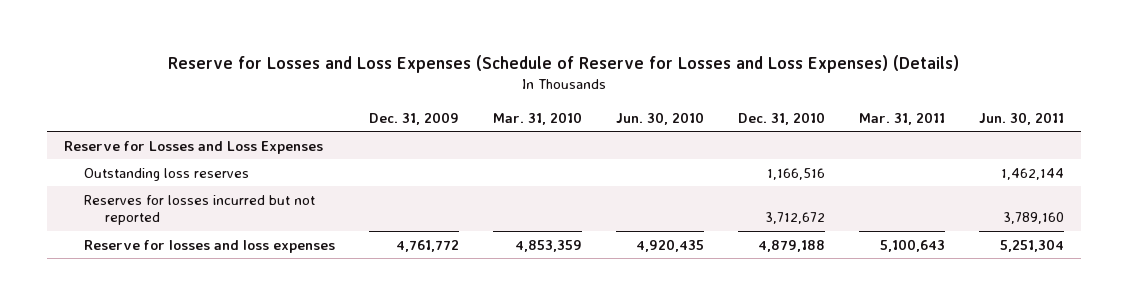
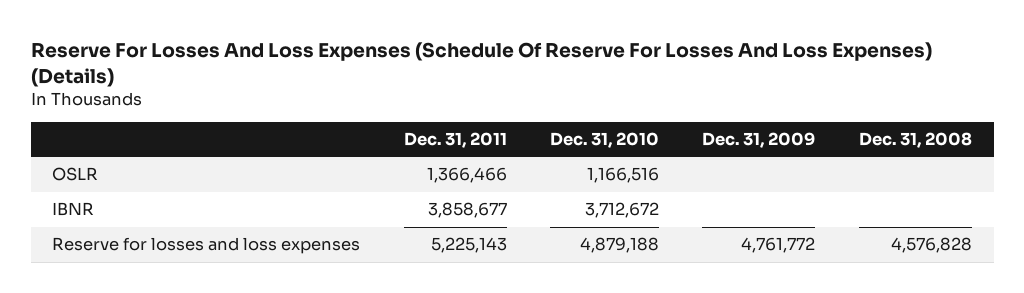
[167,55,959,74] Reserve for Losses and Loss Expenses (Schedule of Reserve for Losses and Loss Expenses) (Details) -> [30,41,932,87] Reserve For Losses And Loss Expenses (Schedule Of Reserve For Losses And Loss Expenses) (Details)
[493,111,583,125] Mar. 31, 2010 -> none
[616,111,705,125] Jun. 30, 2010 -> none
[859,111,946,125] Mar. 31, 2011 -> none
[979,111,1065,125] Jun. 30, 2011 -> none
none -> [403,132,507,149] Dec. 31, 2011
none -> [858,132,972,149] Dec. 31, 2008
[63,140,323,154] Reserve for Losses and Loss Expenses -> none
[84,167,250,181] Outstanding loss reserves -> [52,167,99,182] OSLR
[84,194,316,226] Reserves for losses incurred but not reported -> [52,202,95,217] IBNR

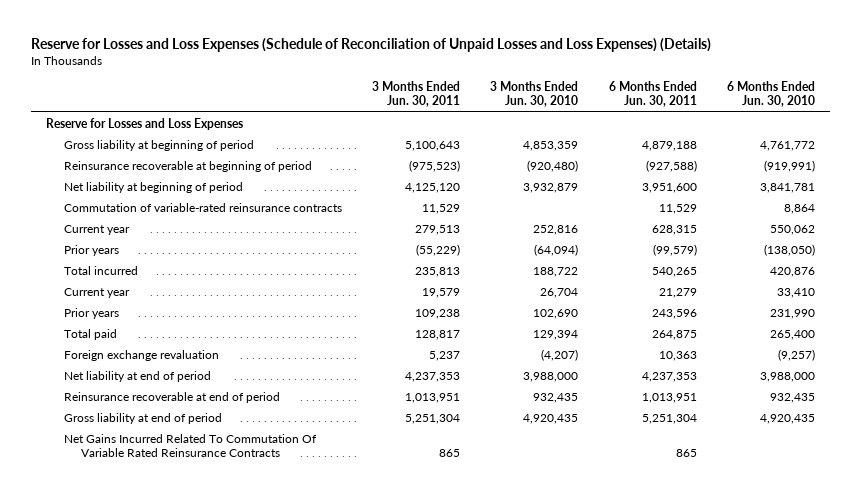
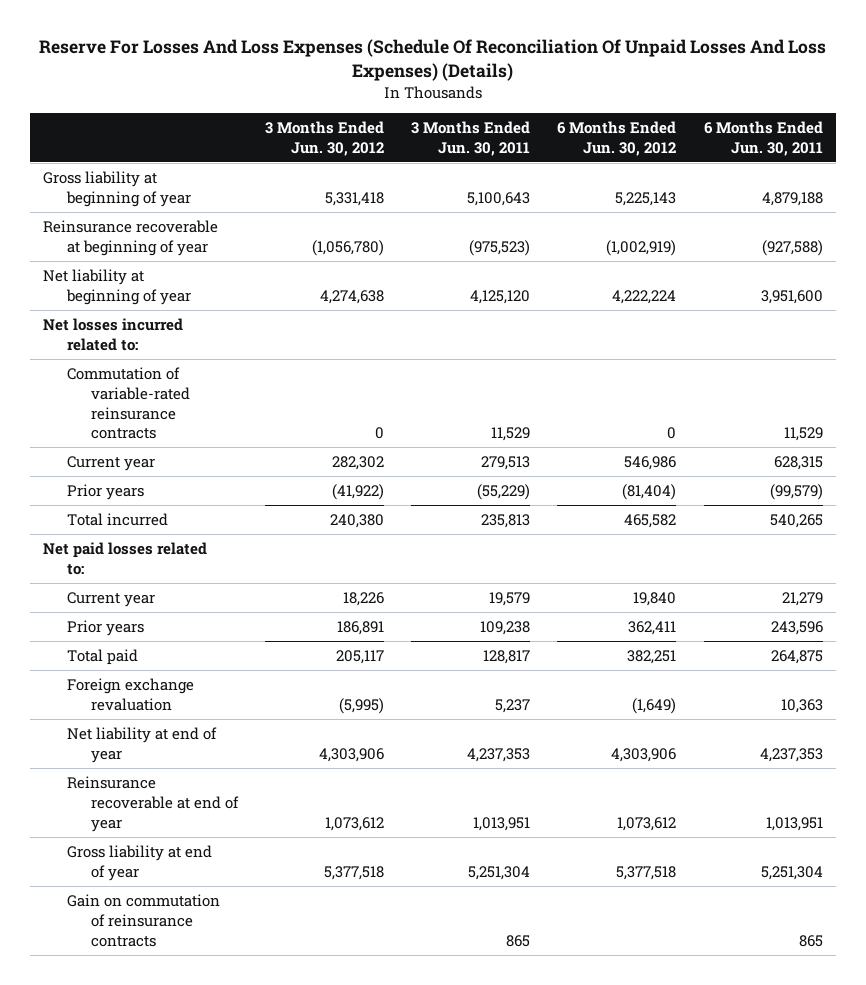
[31,38,712,53] Reserve for Losses and Loss Expenses (Schedule of Reconciliation of Unpaid Losses and Loss Expenses) (Details) -> [38,39,826,82] Reserve For Losses And Loss Expenses (Schedule Of Reconciliation Of Unpaid Losses And Loss Expenses) (Details)
[490,81,579,108] 3 Months Ended Jun. 30, 2010 -> none
[727,81,816,108] 6 Months Ended Jun. 30, 2010 -> none
none -> [264,120,384,156] 3 Months Ended Jun. 30, 2012
none -> [557,120,677,156] 6 Months Ended Jun. 30, 2012
[46,117,244,130] Reserve for Losses and Loss Expenses -> none
[63,139,254,151] Gross liability at beginning of period -> [43,171,192,207] Gross liability at beginning of year
[63,160,312,172] Reinsurance recoverable at beginning of period -> [43,220,219,256] Reinsurance recoverable at beginning of year
[63,181,243,193] Net liability at beginning of period -> [43,269,192,305] Net liability at beginning of year
none -> [43,318,184,351] Net losses incurred related to:
none -> [43,542,208,575] Net paid losses related to:
[63,370,211,382] Net liability at end of period -> [67,727,218,763] Net liability at end of year
[63,391,280,403] Reinsurance recoverable at end of period -> [67,776,239,832] Reinsurance recoverable at end of year
[63,412,222,424] Gross liability at end of period -> [67,845,213,881] Gross liability at end of year
[63,433,317,457] Net Gains Incurred Related To Commutation Of Variable Rated Reinsurance Contracts -> [67,894,221,947] Gain on commutation of reinsurance contracts

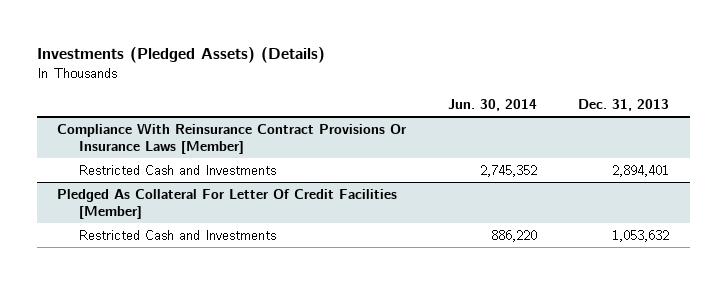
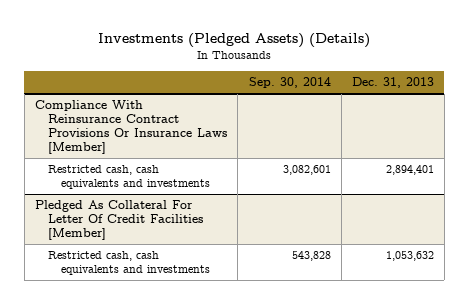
[447,98,537,111] Jun. 30, 2014 -> none
none -> [248,77,331,89] Sep. 30, 2014
[78,165,276,176] Restricted Cash and Investments -> [48,165,211,190] Restricted cash, cash equivalents and investments
[78,230,276,241] Restricted Cash and Investments -> [48,251,211,276] Restricted cash, cash equivalents and investments

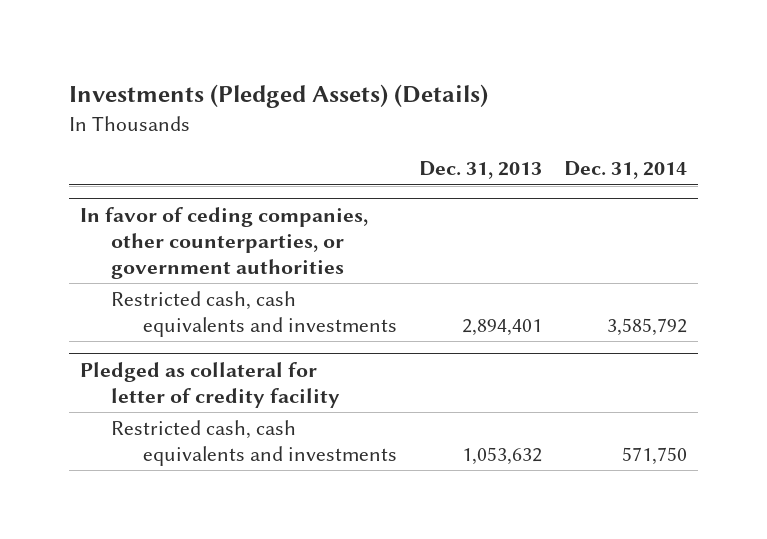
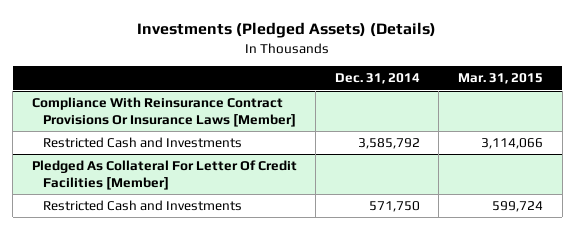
[418,161,542,180] Dec. 31, 2013 -> none
none -> [457,73,543,85] Mar. 31, 2015
[79,207,368,279] In favor of ceding companies, other counterparties, or government authorities -> [31,97,297,127] Compliance With Reinsurance Contract Provisions Or Insurance Laws [Member]
[111,291,397,338] Restricted cash, cash equivalents and investments -> [43,137,243,149] Restricted Cash and Investments
[79,362,341,409] Pledged as collateral for letter of credity facility -> [31,160,297,190] Pledged As Collateral For Letter Of Credit Facilities [Member]
[111,420,397,467] Restricted cash, cash equivalents and investments -> [43,200,243,212] Restricted Cash and Investments

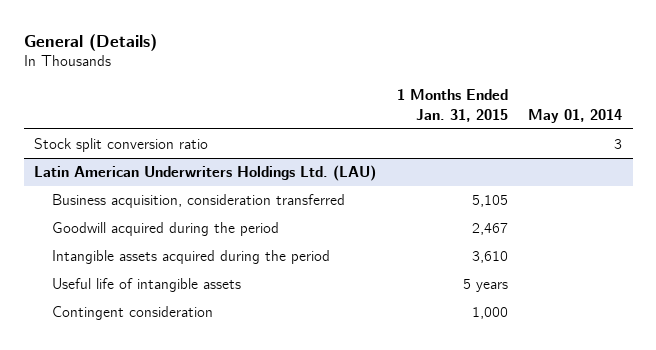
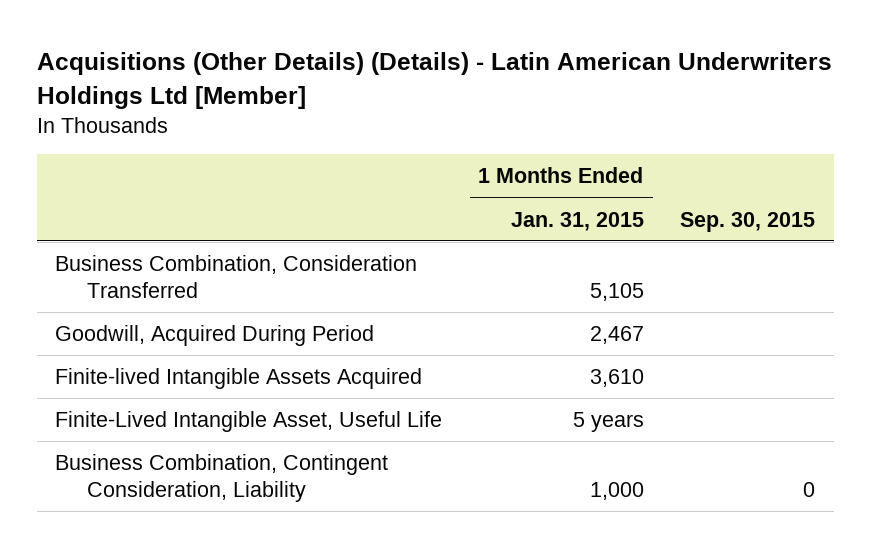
[23,33,157,51] General (Details) -> [37,52,833,109] Acquisitions (Other Details) (Details) - Latin American Underwriters Holdings Ltd [Member]
[528,108,623,123] May 01, 2014 -> none
none -> [680,211,816,232] Sep. 30, 2015
[33,138,208,153] Stock split conversion ratio -> none
[33,165,376,182] Latin American Underwriters Holdings Ltd. (LAU) -> none
[52,194,346,209] Business acquisition, consideration transferred -> [55,255,418,299] Business Combination, Consideration Transferred
[52,222,280,237] Goodwill acquired during the period -> [55,325,375,347] Goodwill, Acquired During Period
[52,250,331,265] Intangible assets acquired during the period -> [55,368,423,390] Finite-lived Intangible Assets Acquired
[52,278,242,293] Useful life of intangible assets -> [55,411,443,433] Finite-Lived Intangible Asset, Useful Life
[52,306,214,321] Contingent consideration -> [55,454,389,503] Business Combination, Contingent Consideration, Liability

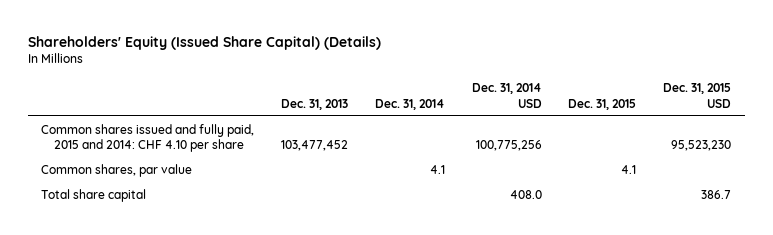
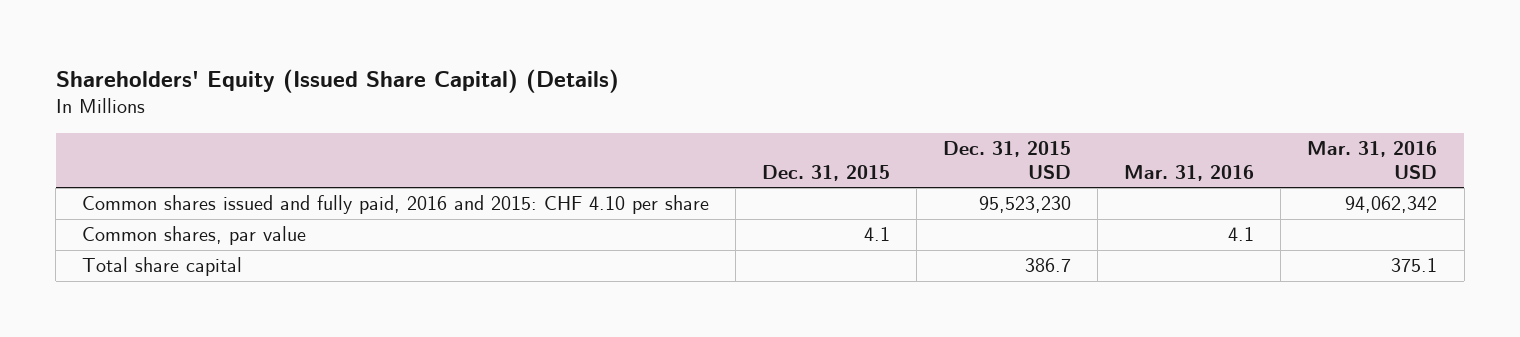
[281,98,349,110] Dec. 31, 2013 -> none
[374,98,445,110] Dec. 31, 2014 -> none
[471,82,542,108] Dec. 31, 2014 USD -> none
none -> [1124,164,1255,181] Mar. 31, 2016
none -> [1307,141,1438,179] Mar. 31, 2016 USD
[41,123,255,153] Common shares issued and fully paid, 2015 and 2014: CHF 4.10 per share -> [82,195,710,215] Common shares issued and fully paid, 2016 and 2015: CHF 4.10 per share

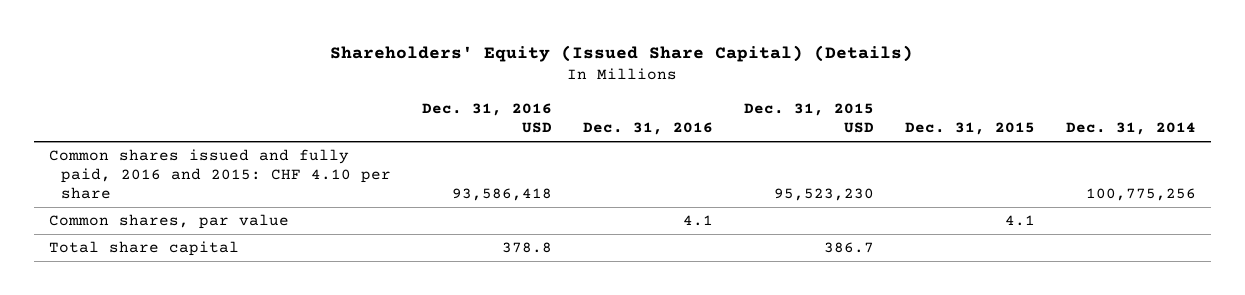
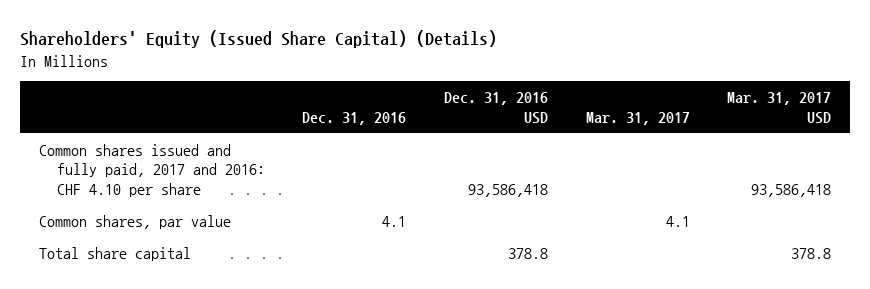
[743,103,874,134] Dec. 31, 2015 USD -> none
[904,122,1035,136] Dec. 31, 2015 -> none
[1065,122,1196,136] Dec. 31, 2014 -> none
none -> [585,111,690,125] Mar. 31, 2017
none -> [727,92,832,124] Mar. 31, 2017 USD
[49,149,391,199] Common shares issued and fully paid, 2016 and 2015: CHF 4.10 per share -> [38,143,265,197] Common shares issued and fully paid, 2017 and 2016: CHF 4.10 per share

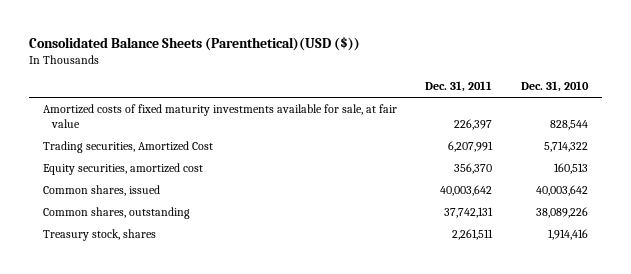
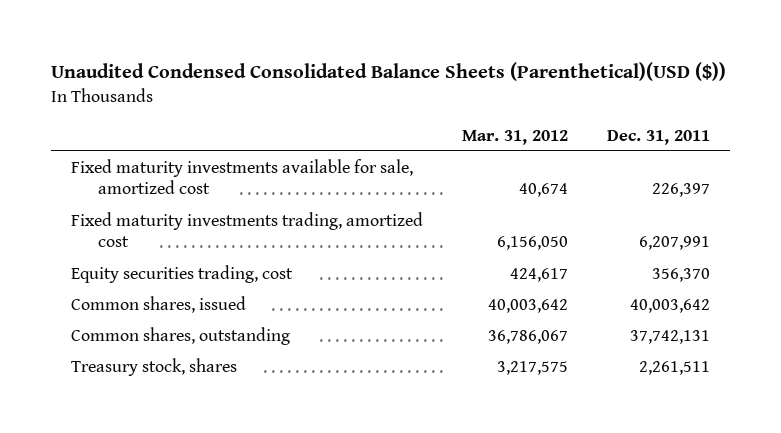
[29,35,361,51] Consolidated Balance Sheets (Parenthetical)(USD ($)) -> [51,62,727,82] Unaudited Condensed Consolidated Balance Sheets (Parenthetical)(USD ($))
[520,81,589,93] Dec. 31, 2010 -> none
none -> [462,129,569,145] Mar. 31, 2012
[43,103,398,128] Amortized costs of fixed maturity investments available for sale, at fair value -> [70,159,413,195] Fixed maturity investments available for sale, amortized cost
[43,140,214,153] Trading securities, Amortized Cost -> [70,212,423,248] Fixed maturity investments trading, amortized cost
[43,162,204,175] Equity securities, amortized cost -> [70,265,293,284] Equity securities trading, cost

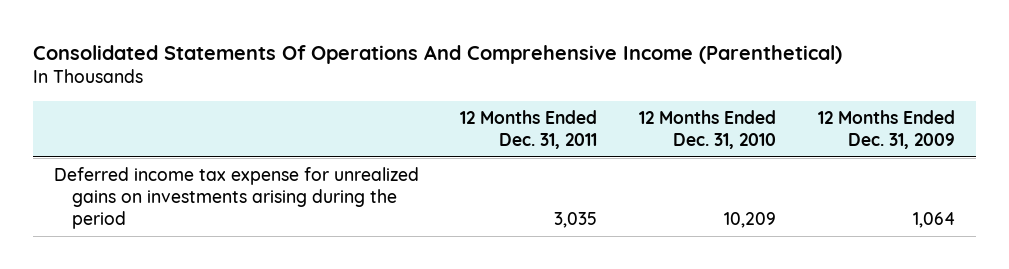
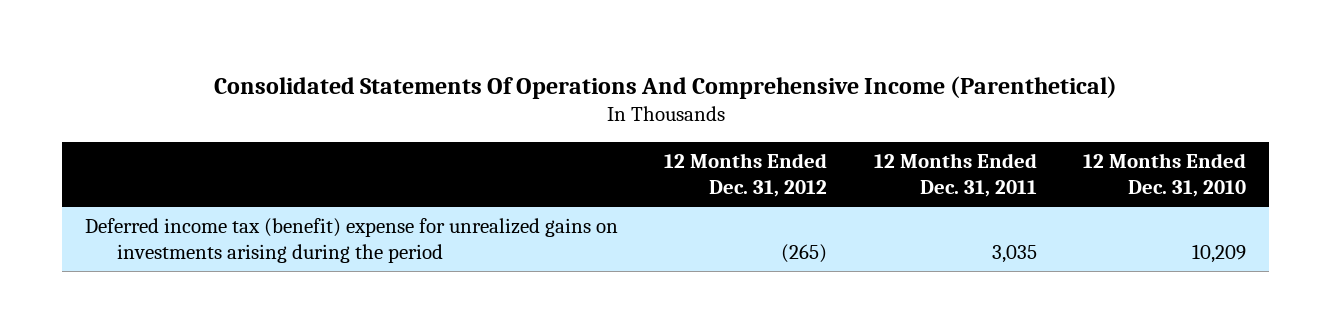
[817,110,955,149] 12 Months Ended Dec. 31, 2009 -> none
none -> [664,152,828,197] 12 Months Ended Dec. 31, 2012
[53,167,419,229] Deferred income tax expense for unrealized gains on investments arising during the period -> [85,217,619,264] Deferred income tax (benefit) expense for unrealized gains on investments arising during the period

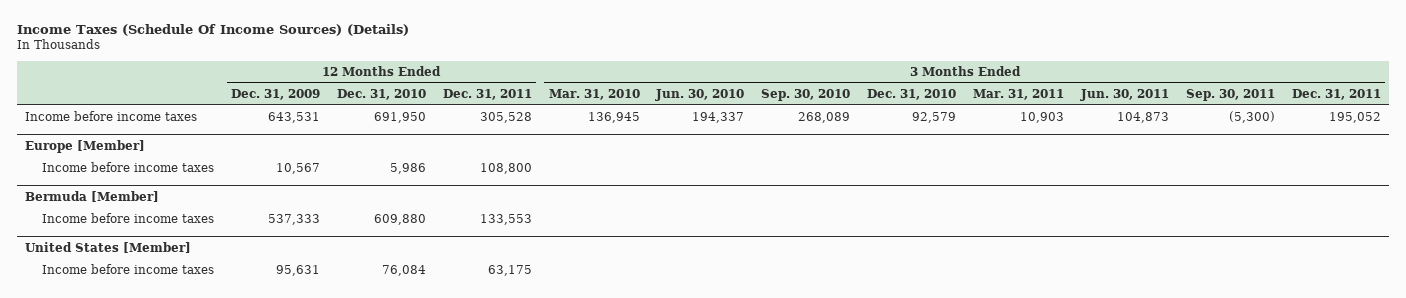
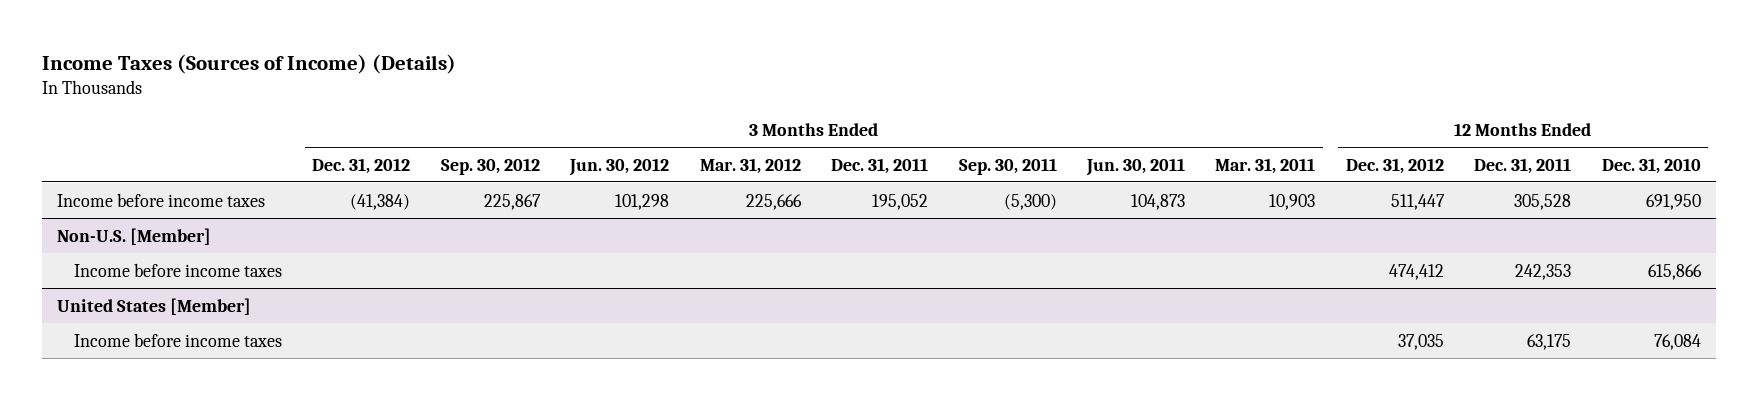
[16,24,409,37] Income Taxes (Schedule Of Income Sources) (Details) -> [42,53,457,74] Income Taxes (Sources of Income) (Details)
[230,88,320,100] Dec. 31, 2009 -> none
[548,88,640,100] Mar. 31, 2010 -> none
[655,88,745,101] Jun. 30, 2010 -> none
[761,88,851,101] Sep. 30, 2010 -> none
[867,88,957,100] Dec. 31, 2010 -> none
none -> [312,157,411,174] Dec. 31, 2012
none -> [440,157,540,175] Sep. 30, 2012
none -> [569,157,670,176] Jun. 30, 2012
none -> [699,157,801,174] Mar. 31, 2012
none -> [1345,157,1444,174] Dec. 31, 2012
[25,139,146,153] Europe [Member] -> none
[25,190,160,202] Bermuda [Member] -> none
[41,213,214,224] Income before income taxes -> none
none -> [57,227,212,245] Non-U.S. [Member]
[389,163,426,175] 5,986 -> [1647,263,1702,280] 615,866
[479,163,532,175] 108,800 -> [1515,263,1572,280] 242,353

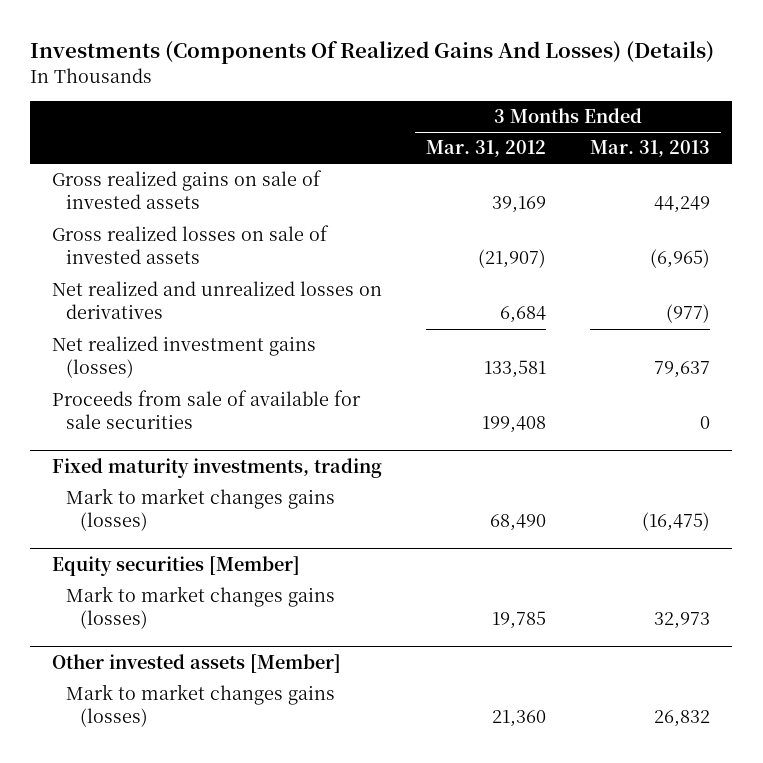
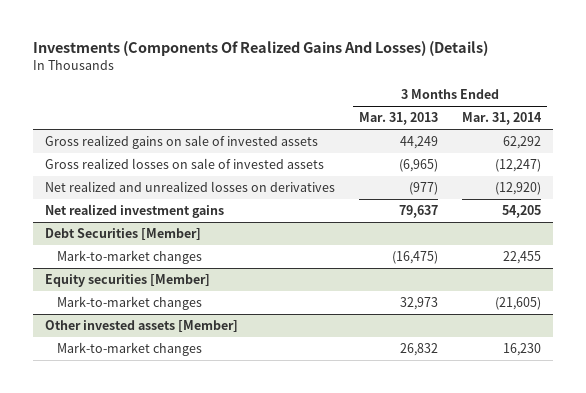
[426,140,547,158] Mar. 31, 2012 -> none
none -> [461,112,542,126] Mar. 31, 2014
[52,390,362,430] Proceeds from sale of available for sale securities -> none
[52,457,383,478] Fixed maturity investments, trading -> none
[52,336,317,379] Net realized investment gains (losses) -> [45,204,225,219] Net realized investment gains
none -> [45,228,202,241] Debt Securities [Member]
[66,488,336,532] Mark to market changes gains (losses) -> [57,250,203,265] Mark-to-market changes
[66,586,336,630] Mark to market changes gains (losses) -> [57,296,203,311] Mark-to-market changes
[66,684,336,728] Mark to market changes gains (losses) -> [57,342,203,357] Mark-to-market changes

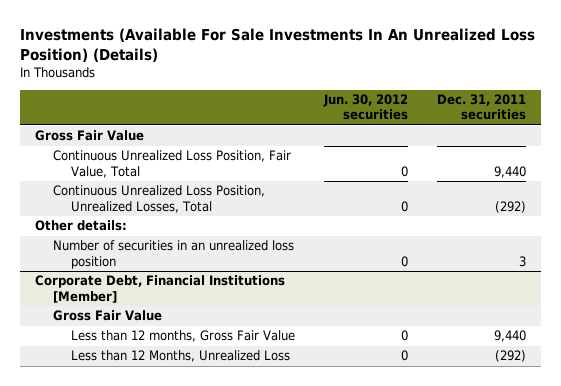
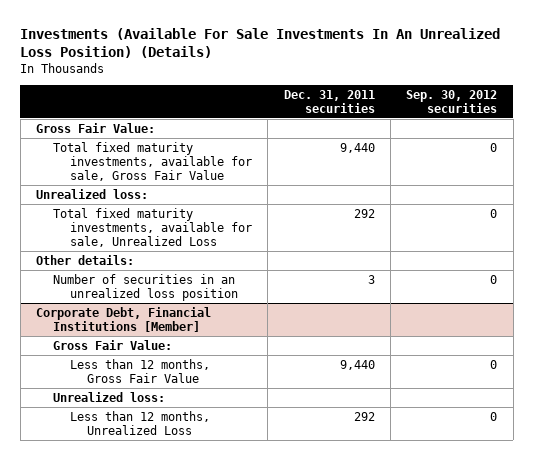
[323,94,409,121] Jun. 30, 2012 securities -> none
none -> [406,89,498,113] Sep. 30, 2012 securities
[53,185,266,213] Continuous Unrealized Loss Position, Unrealized Losses, Total -> none
[34,130,144,142] Gross Fair Value -> [35,122,155,133] Gross Fair Value:
[53,150,292,178] Continuous Unrealized Loss Position, Fair Value, Total -> [52,141,252,182] Total fixed maturity investments, available for sale, Gross Fair Value
none -> [35,188,148,199] Unrealized loss:
none -> [52,207,252,248] Total fixed maturity investments, available for sale, Unrealized Loss
[53,310,163,322] Gross Fair Value -> [52,339,172,350] Gross Fair Value:
none -> [52,391,165,402] Unrealized loss:
[71,350,291,363] Less than 12 Months, Unrealized Loss -> [69,410,210,435] Less than 12 months, Unrealized Loss
[495,350,527,363] (292) -> [353,411,375,421] 292

